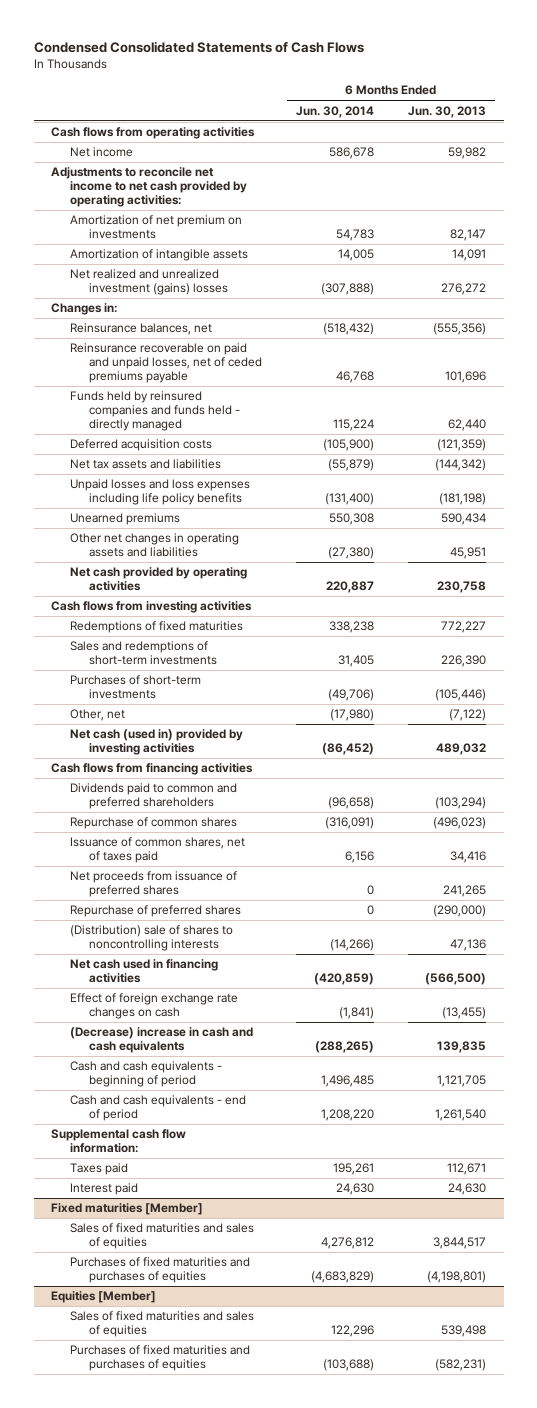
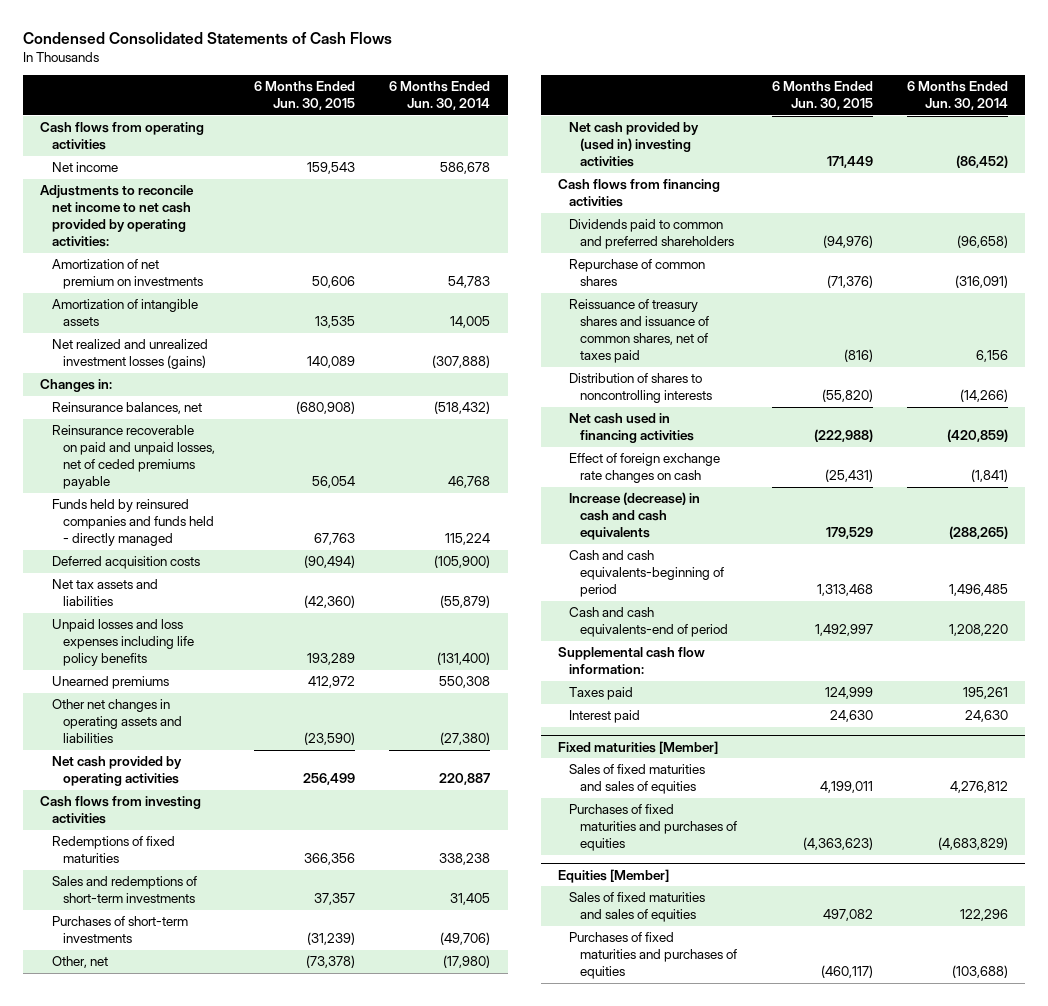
[408,105,487,118] Jun. 30, 2013 -> none
none -> [254,81,356,111] 6 Months Ended Jun. 30, 2015
[69,269,228,296] Net realized and unrealized investment (gains) losses -> [51,339,208,370] Net realized and unrealized investment losses (gains)
[69,729,243,756] Net cash (used in) provided by investing activities -> [569,122,700,168] Net cash provided by (used in) investing activities
[69,871,237,898] Net proceeds from issuance of preferred shares -> none
[69,905,241,918] Repurchase of preferred shares -> none
[69,837,245,864] Issuance of common shares, net of taxes paid -> [569,299,710,364] Reissuance of treasury shares and issuance of common shares, net of taxes paid
[69,925,233,952] (Distribution) sale of shares to noncontrolling interests -> [569,373,713,404] Distribution of shares to noncontrolling interests
[69,1027,253,1054] (Decrease) increase in cash and cash equivalents -> [569,492,701,541] Increase (decrease) in cash and cash equivalents
[69,1061,222,1088] Cash and cash equivalents - beginning of period -> [569,550,725,598] Cash and cash equivalents-beginning of period
[69,1095,246,1122] Cash and cash equivalents - end of period -> [569,607,729,638] Cash and cash equivalents-end of period

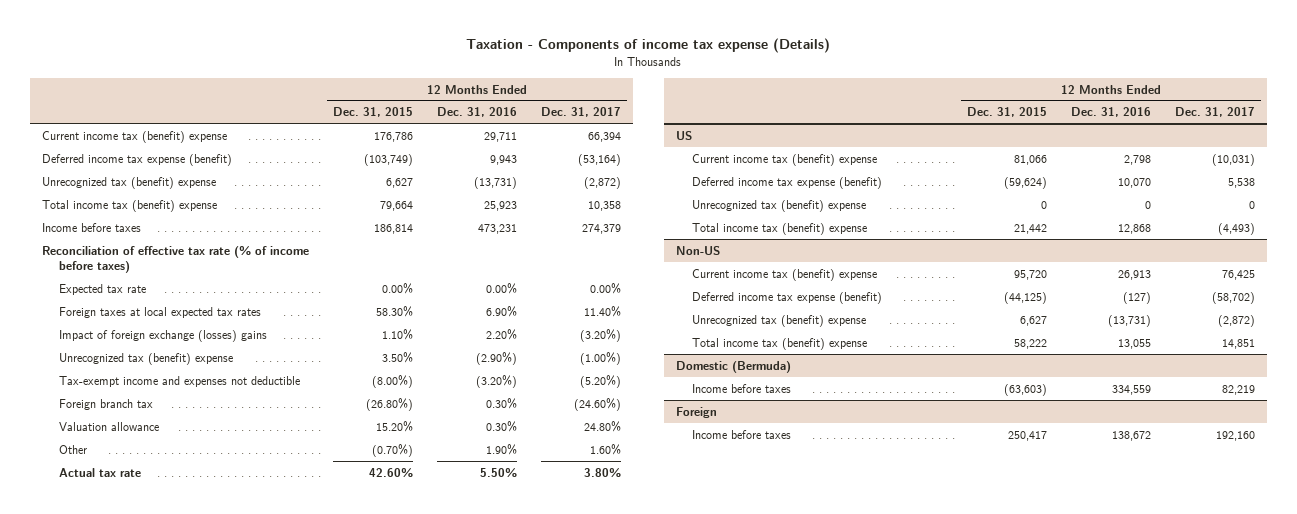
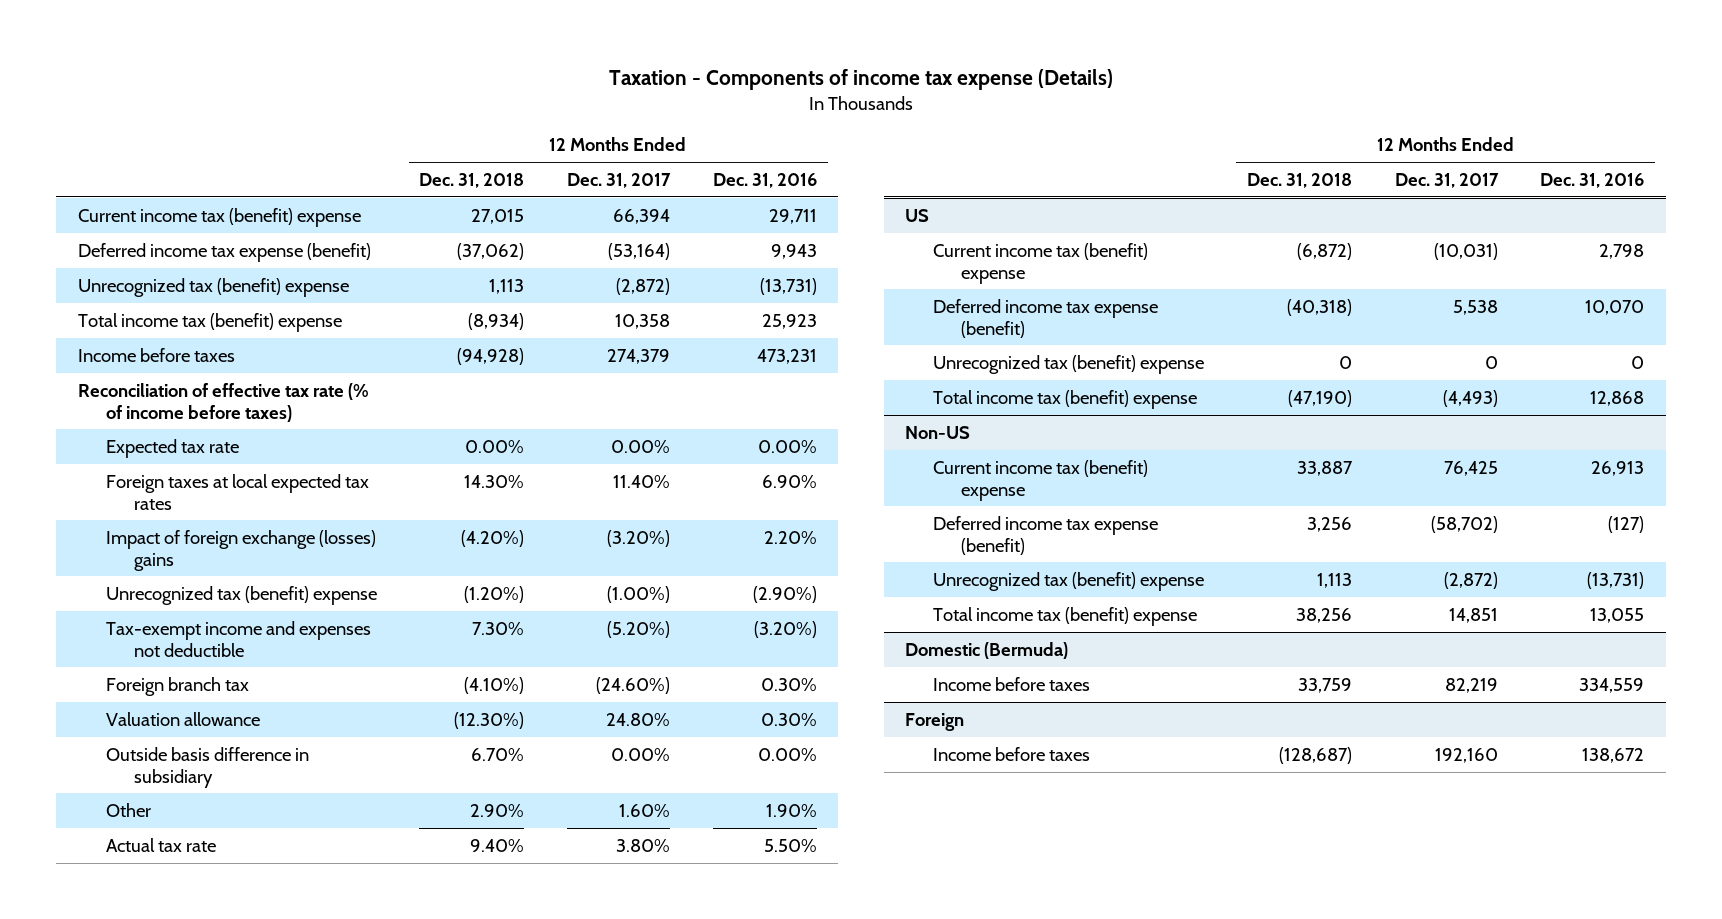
[333,107,414,118] Dec. 31, 2015 -> none
none -> [419,172,525,188] Dec. 31, 2018
none -> [105,746,309,788] Outside basis difference in subsidiary

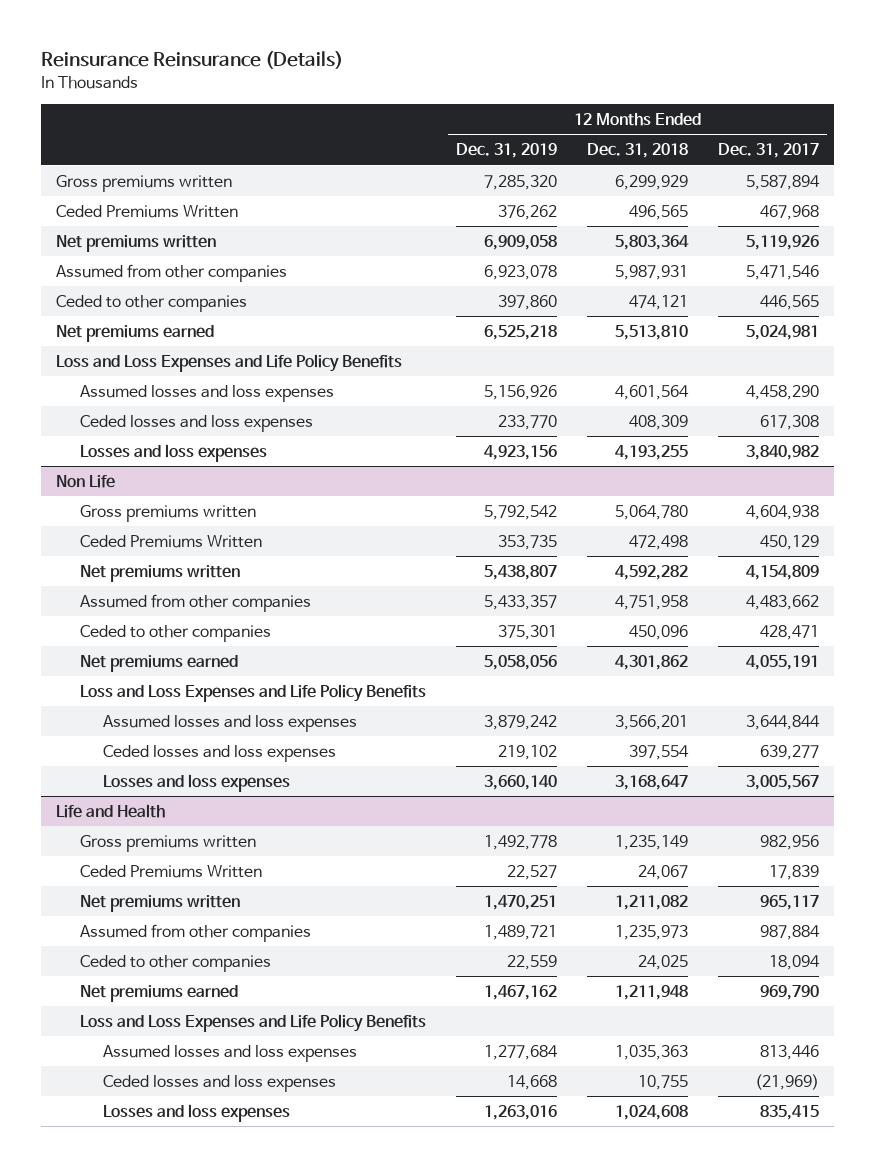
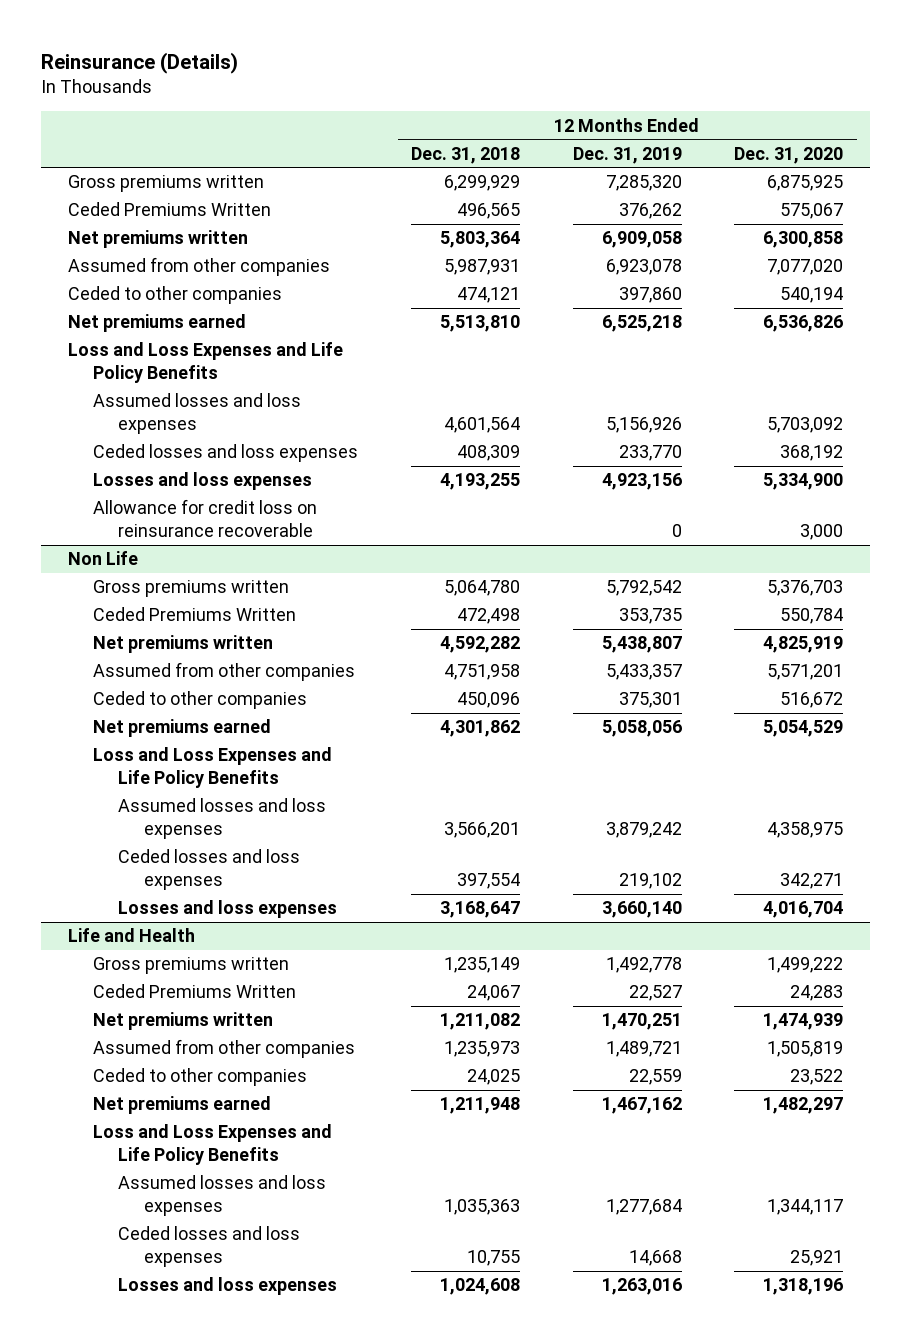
[41,50,344,69] Reinsurance Reinsurance (Details) -> [41,52,239,75] Reinsurance (Details)
[718,143,820,159] Dec. 31, 2017 -> none
none -> [734,146,844,164] Dec. 31, 2020
none -> [92,499,317,537] Allowance for credit loss on reinsurance recoverable

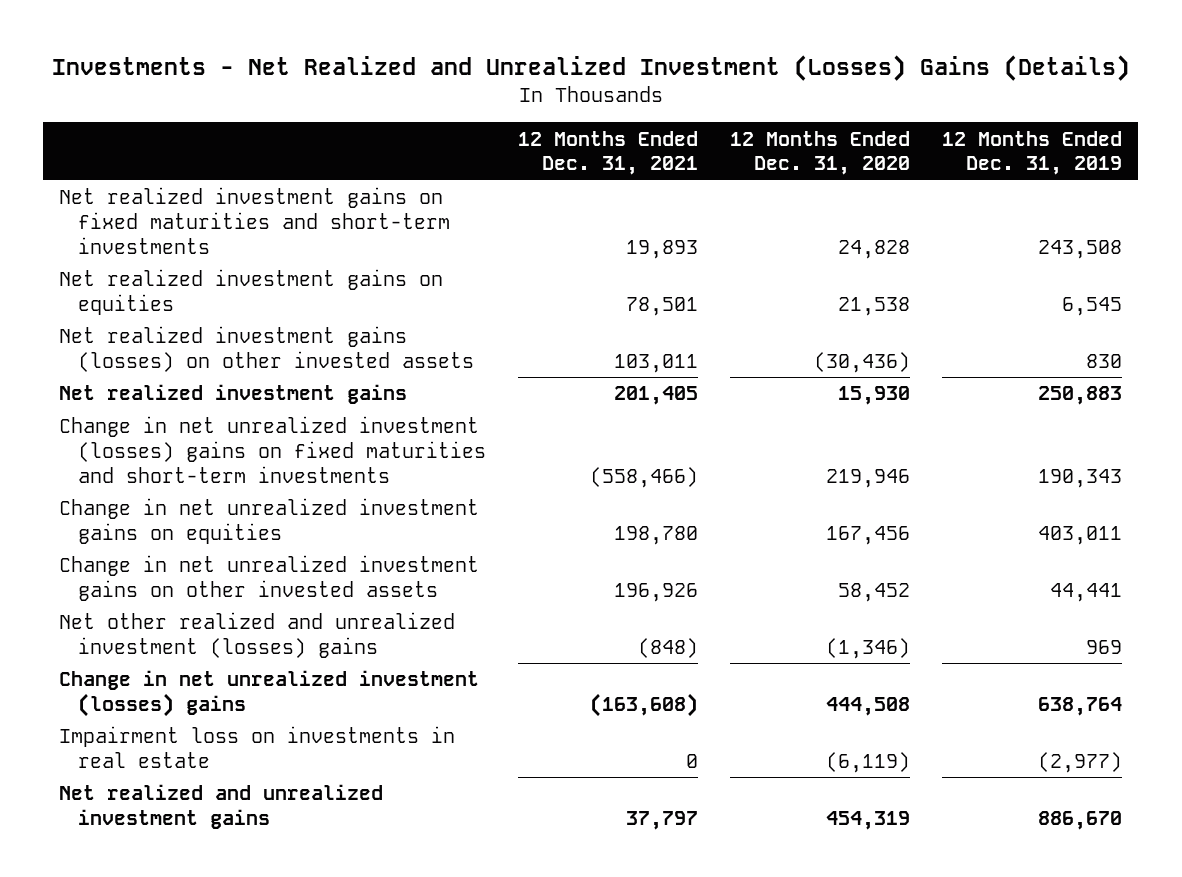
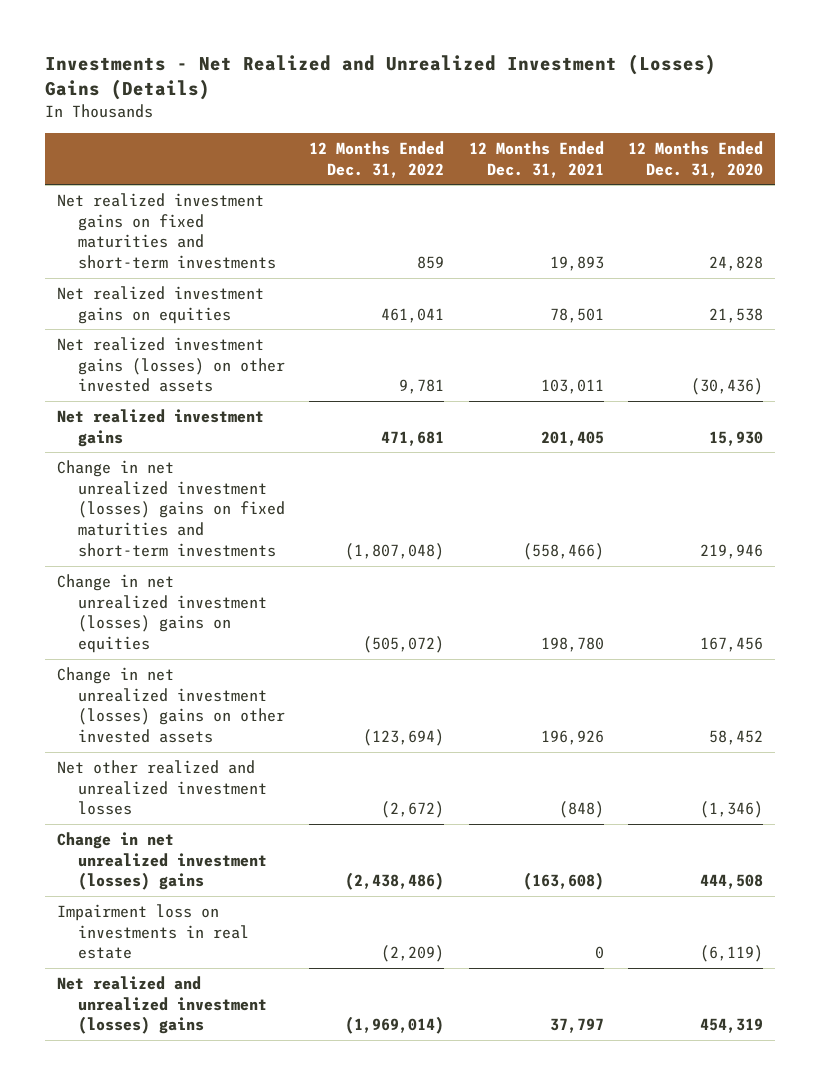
[942,130,1123,176] 12 Months Ended Dec. 31, 2019 -> none
none -> [309,141,445,178] 12 Months Ended Dec. 31, 2022
[59,498,480,545] Change in net unrealized investment gains on equities -> [57,573,267,654] Change in net unrealized investment (losses) gains on equities
[59,555,480,602] Change in net unrealized investment gains on other invested assets -> [57,666,285,744] Change in net unrealized investment (losses) gains on other invested assets
[59,612,456,659] Net other realized and unrealized investment (losses) gains -> [57,759,267,816] Net other realized and unrealized investment losses
[59,784,384,830] Net realized and unrealized investment gains -> [57,975,267,1035] Net realized and unrealized investment (losses) gains

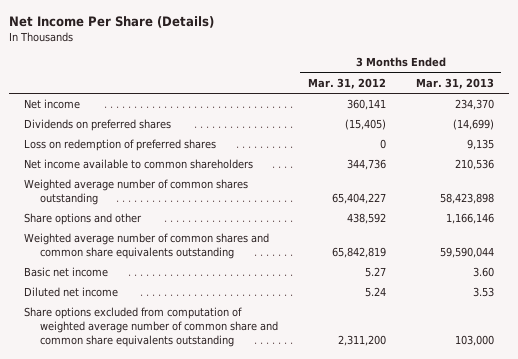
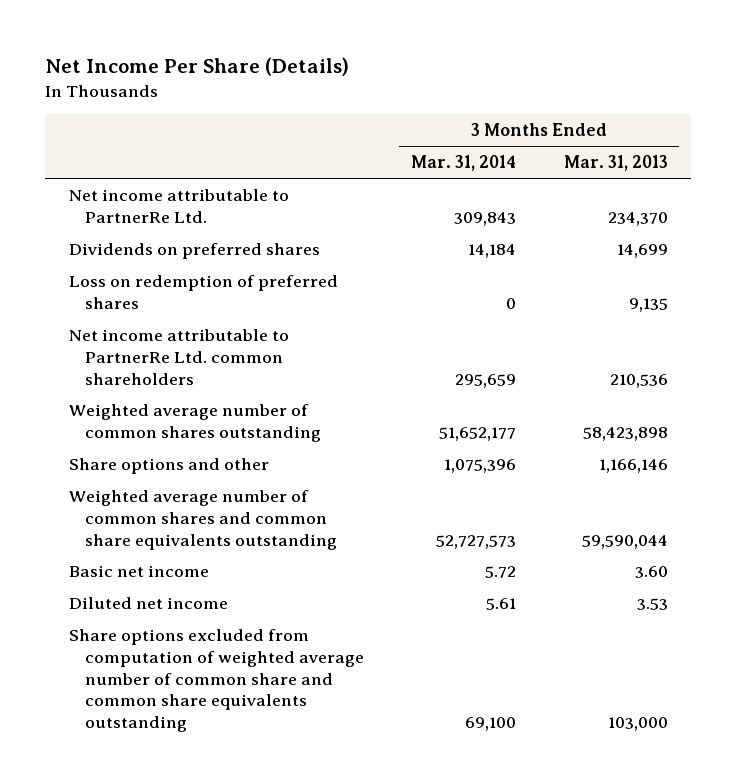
[307,77,386,89] Mar. 31, 2012 -> none
none -> [411,155,517,172] Mar. 31, 2014
[24,99,81,110] Net income -> [69,189,290,223] Net income attributable to PartnerRe Ltd.
[452,119,494,131] (14,699) -> [616,244,668,259] 14,699
[24,159,254,170] Net income available to common shareholders -> [69,329,290,385] Net income attributable to PartnerRe Ltd. common shareholders

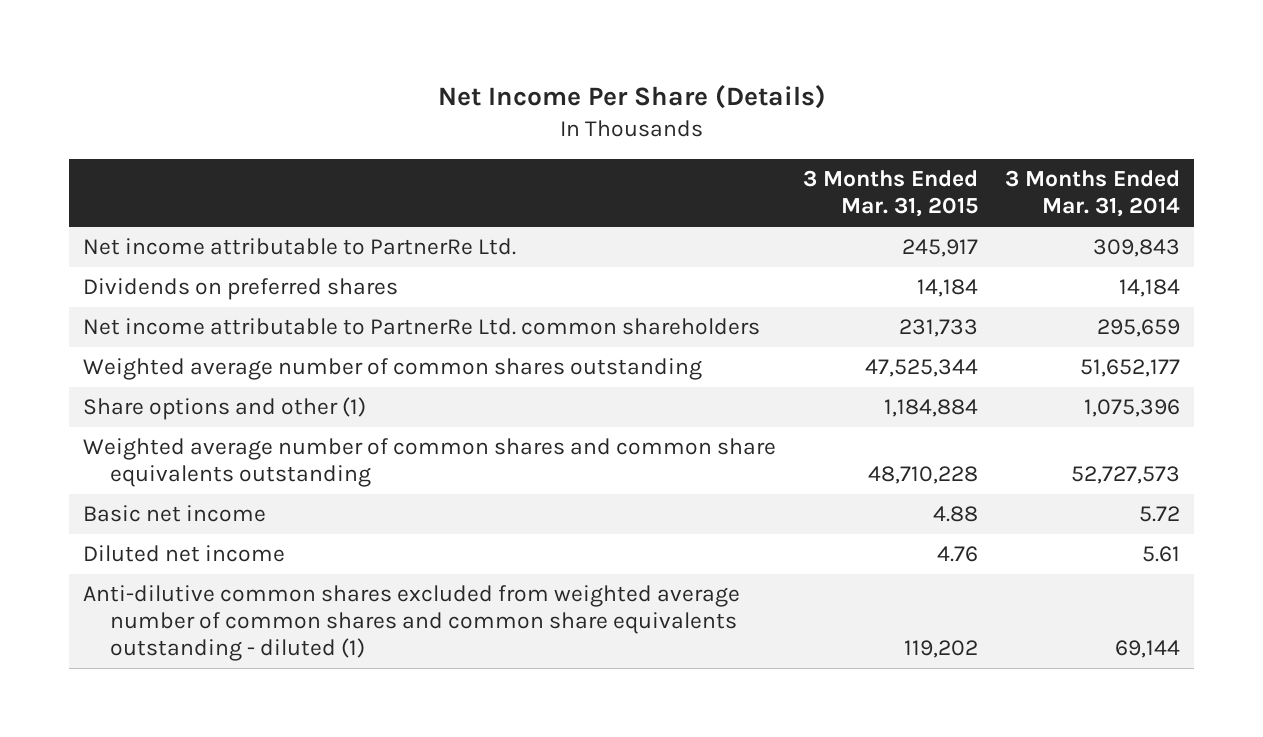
[563,155,668,172] Mar. 31, 2013 -> none
none -> [803,170,979,218] 3 Months Ended Mar. 31, 2015
[69,275,339,309] Loss on redemption of preferred shares -> none
[69,458,270,475] Share options and other -> [82,397,366,421] Share options and other (1)
[69,629,364,733] Share options excluded from computation of weighted average number of common share and common share equivalents outstanding -> [82,585,740,661] Anti-dilutive common shares excluded from weighted average number of common shares and common share equivalents outstanding - diluted (1)
[465,717,517,732] 69,100 -> [1115,639,1181,658] 69,144

